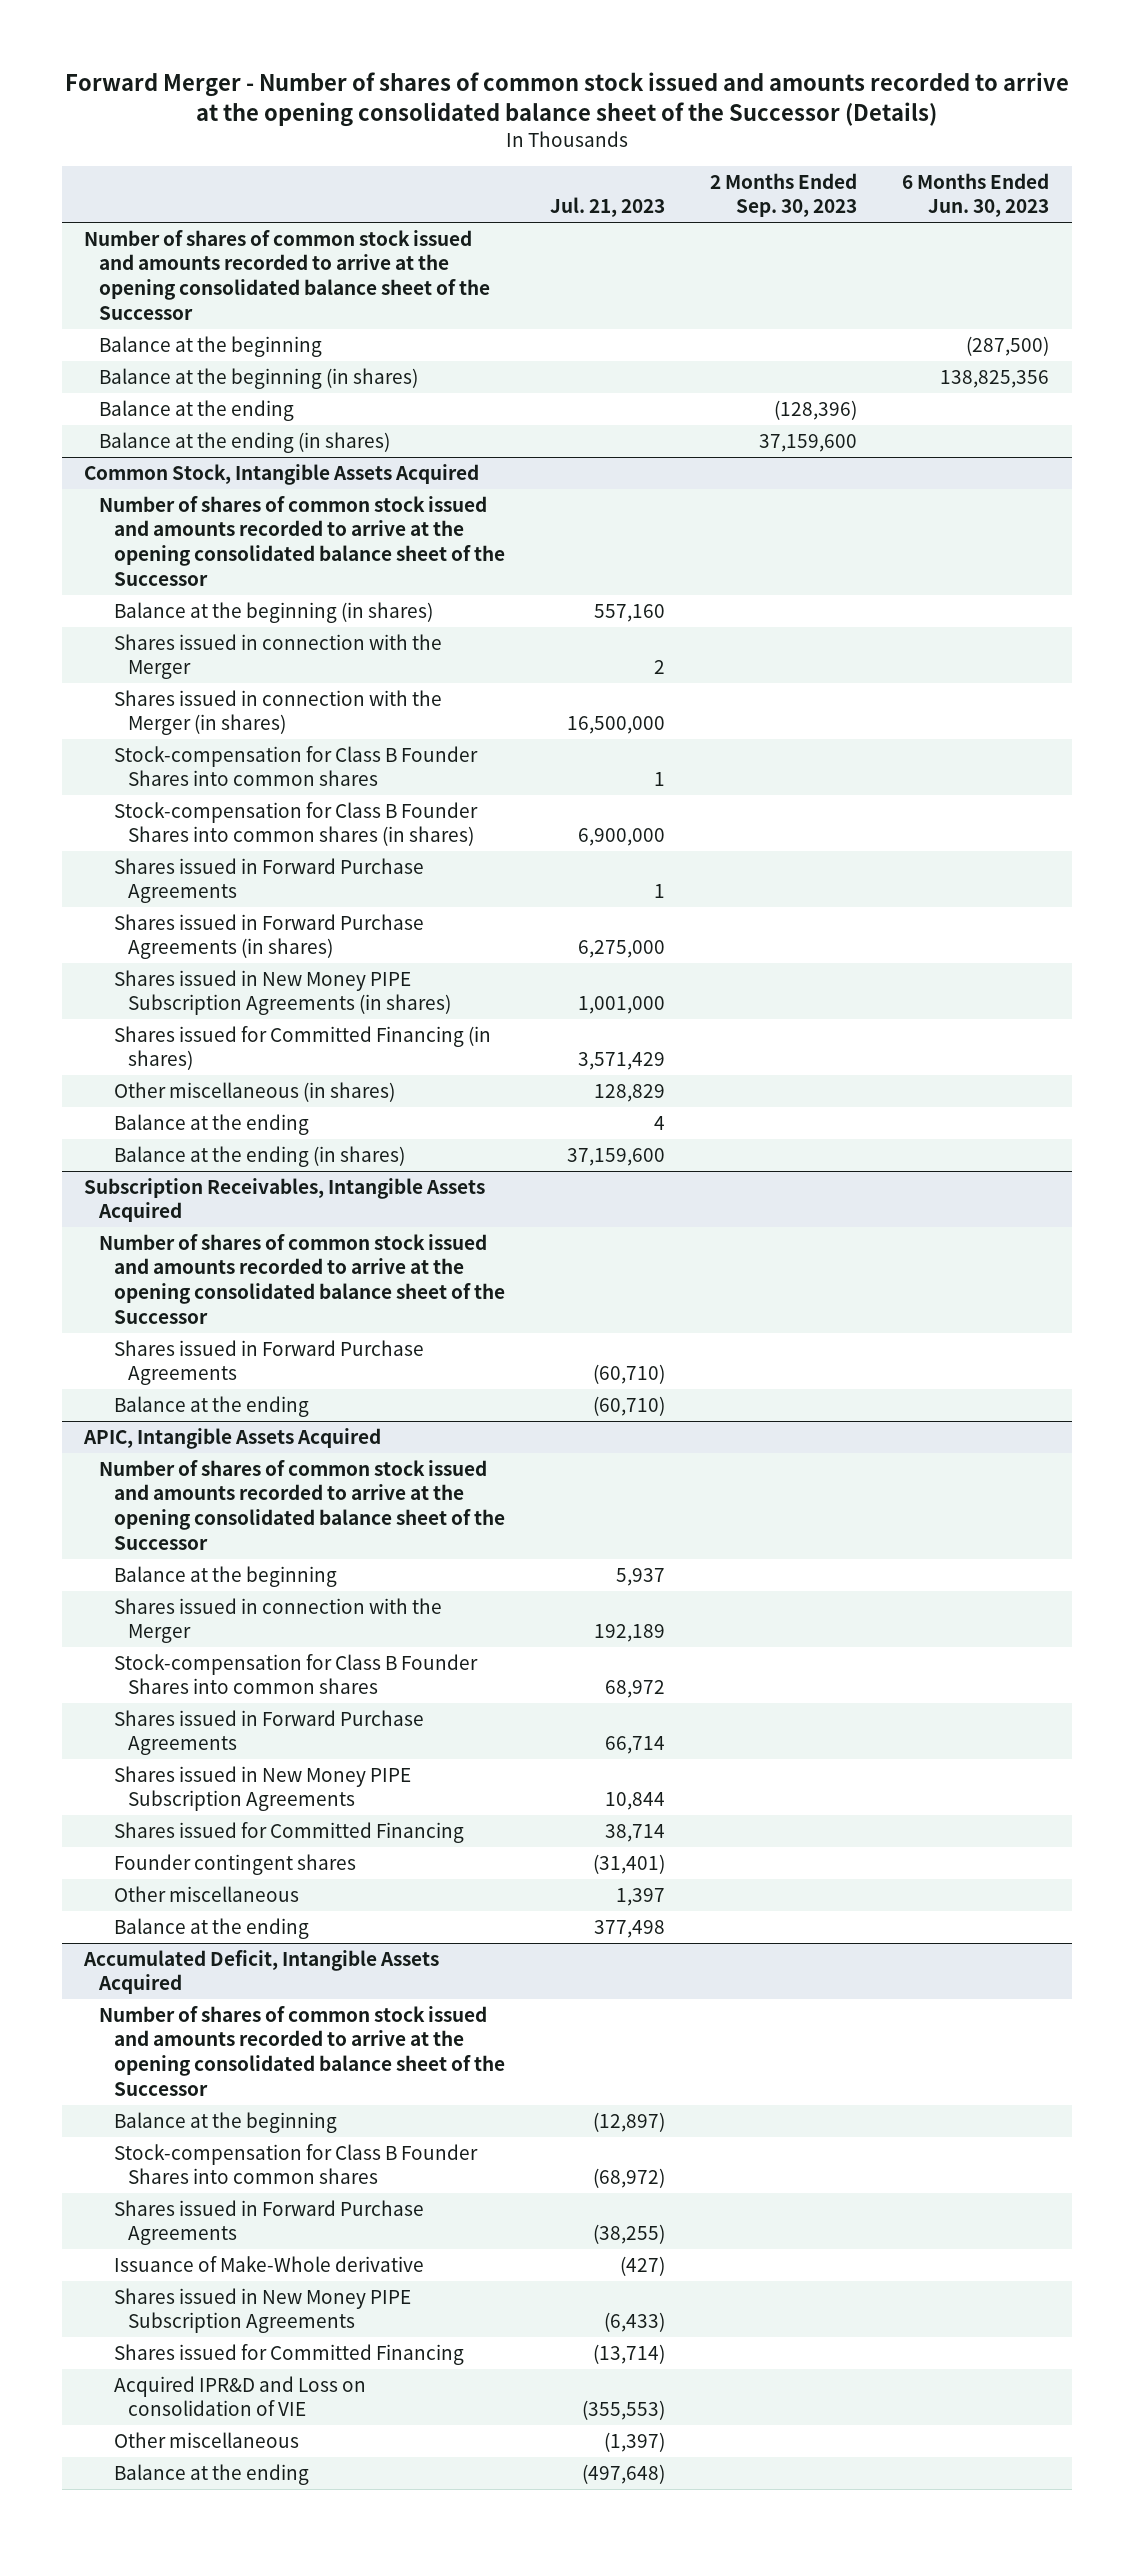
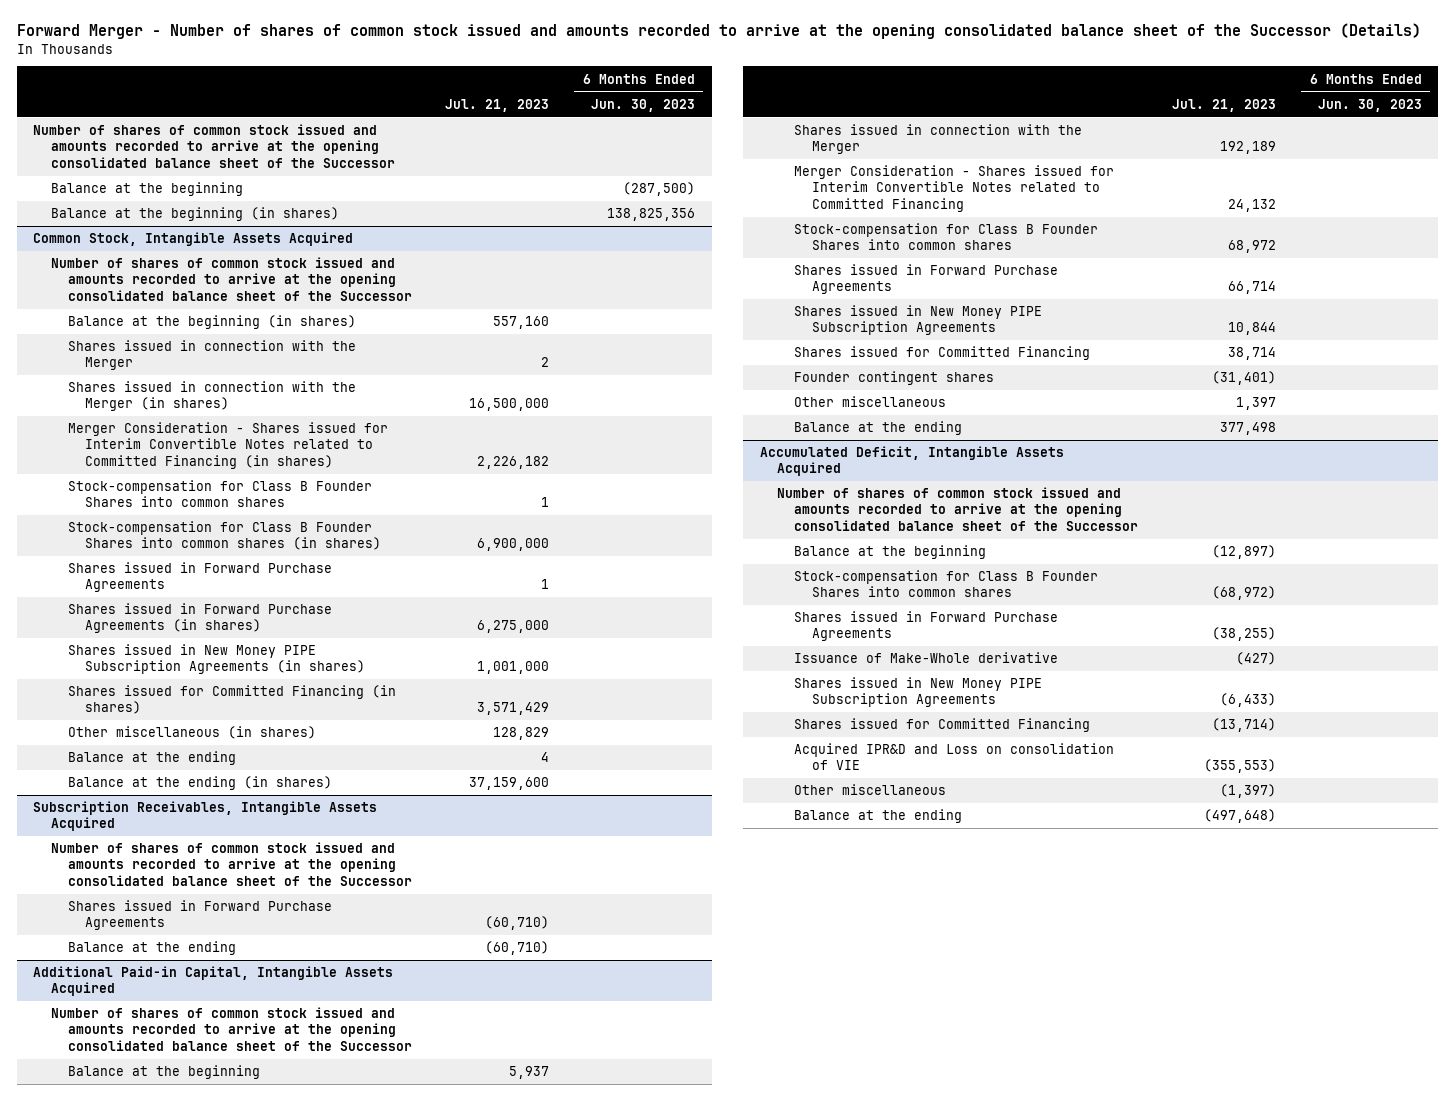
[709,172,857,218] 2 Months Ended Sep. 30, 2023 -> none
[98,399,294,421] Balance at the ending -> none
[98,431,390,453] Balance at the ending (in shares) -> none
none -> [67,422,388,469] Merger Consideration - Shares issued for Interim Convertible Notes related to Committed Financing (in shares)
[83,1427,382,1449] APIC, Intangible Assets Acquired -> none
none -> [33,966,394,997] Additional Paid-in Capital, Intangible Assets Acquired
none -> [794,165,1115,212] Merger Consideration - Shares issued for Interim Convertible Notes related to Committed Financing

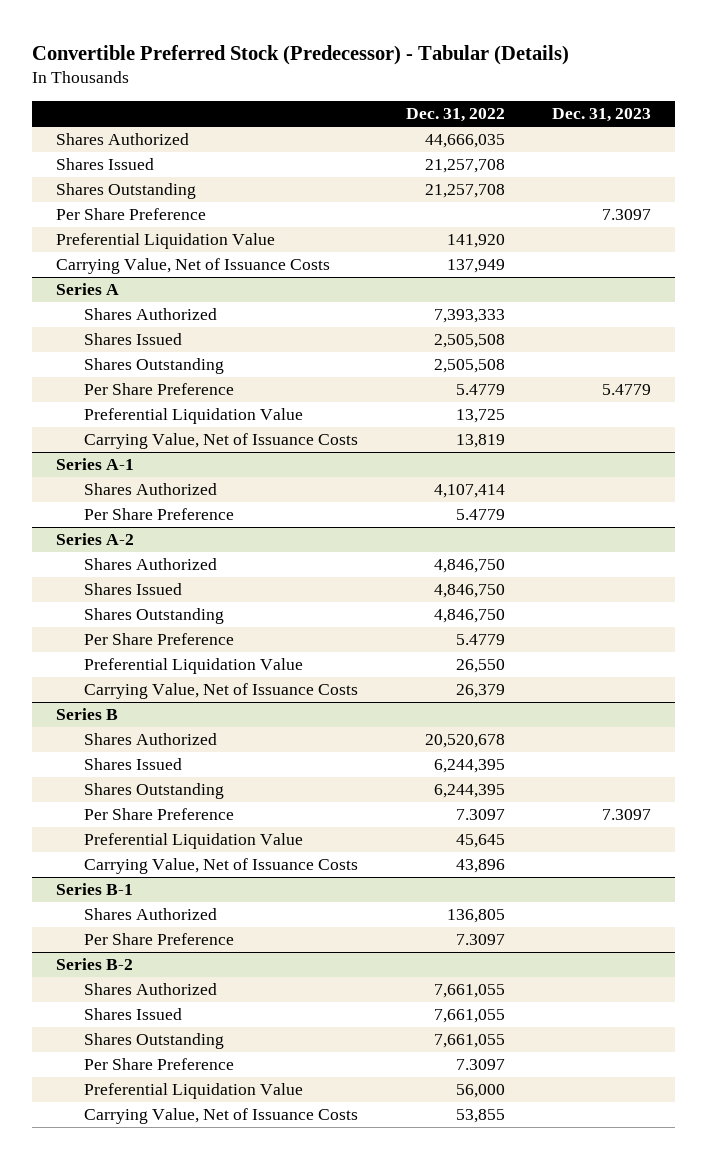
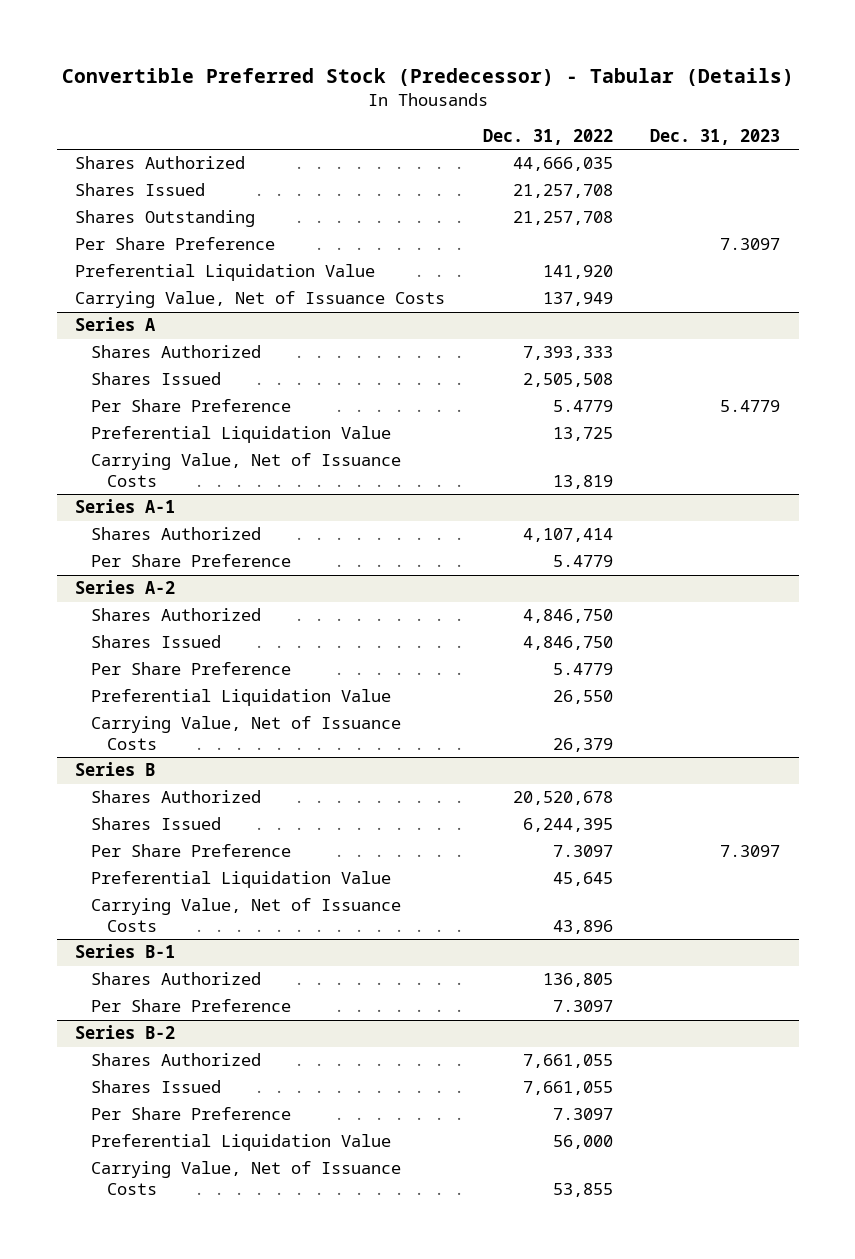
[83,358,224,375] Shares Outstanding -> none
[83,608,224,625] Shares Outstanding -> none
[83,783,224,800] Shares Outstanding -> none
[83,1033,224,1050] Shares Outstanding -> none

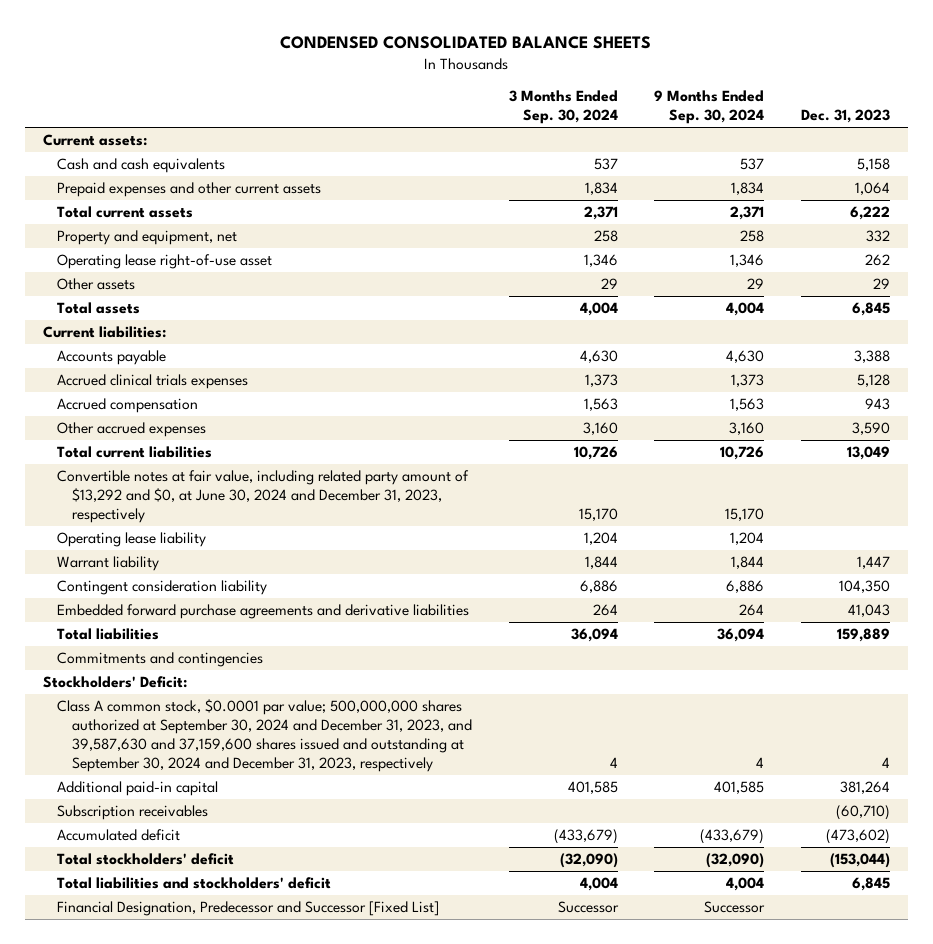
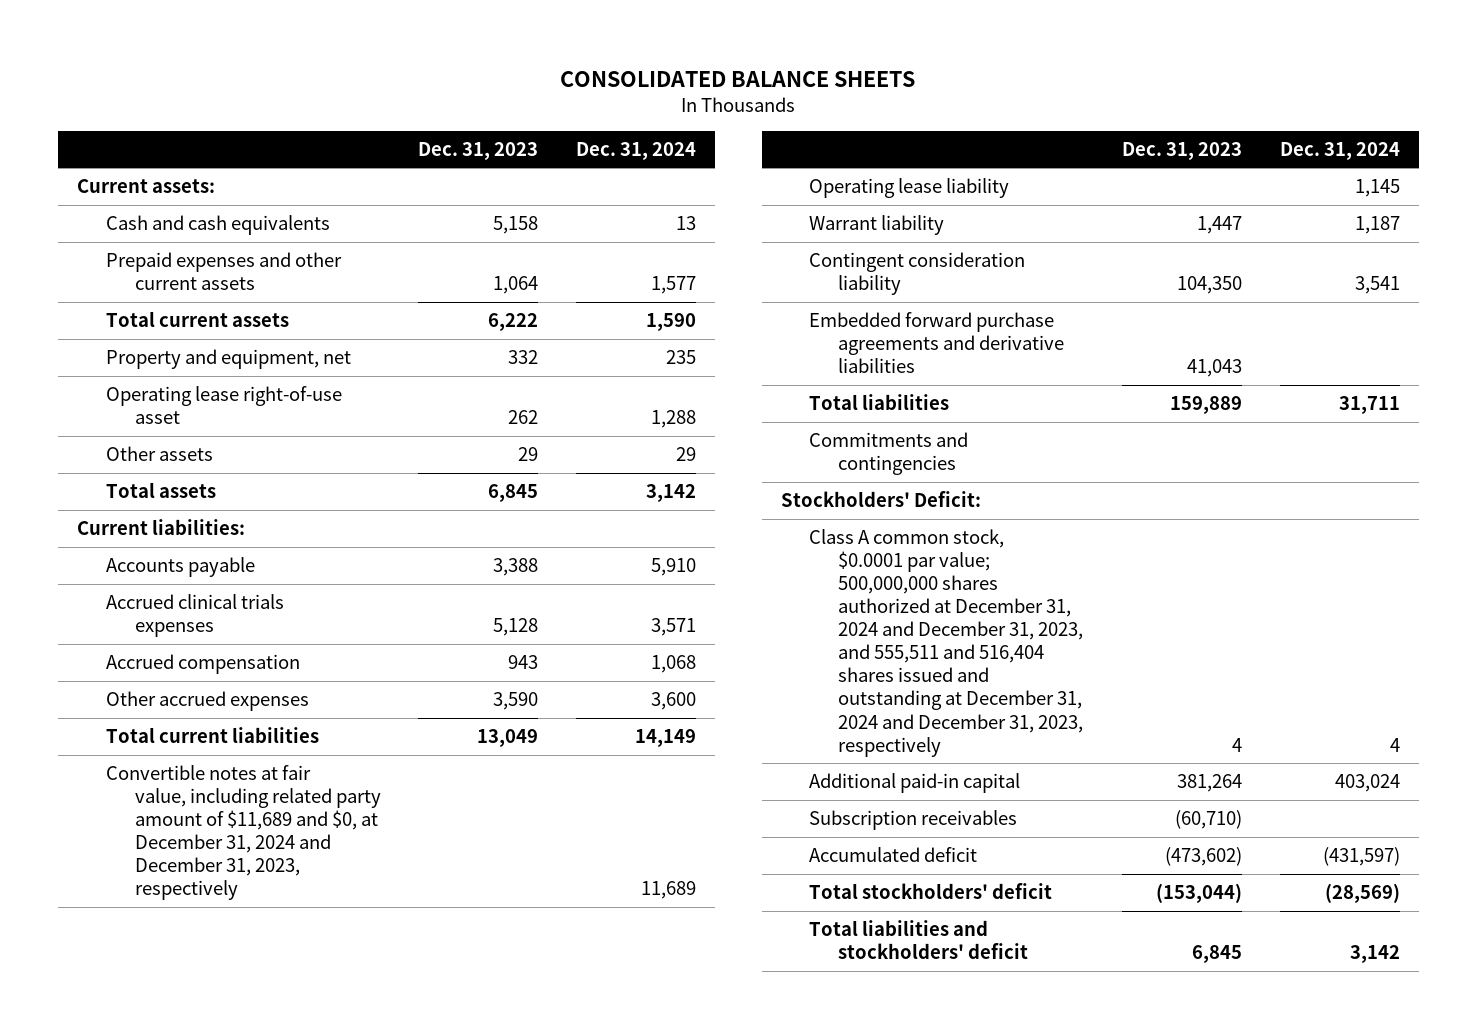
[280,36,652,50] CONDENSED CONSOLIDATED BALANCE SHEETS -> [560,71,916,88] CONSOLIDATED BALANCE SHEETS
[508,90,618,125] 3 Months Ended Sep. 30, 2024 -> none
[654,90,765,125] 9 Months Ended Sep. 30, 2024 -> none
none -> [576,142,697,161] Dec. 31, 2024
[57,470,470,523] Convertible notes at fair value, including related party amount of $13,292 and $0, at June 30, 2024 and December 31, 2023, respectively -> [105,765,381,901] Convertible notes at fair value, including related party amount of $11,689 and $0, at December 31, 2024 and December 31, 2023, respectively
[57,699,472,772] Class A common stock, $0.0001 par value; 500,000,000 shares authorized at September 30, 2024 and December 31, 2023, and 39,587,630 and 37,159,600 shares issued and outstanding at September 30, 2024 and December 31, 2023, respectively -> [809,529,1084,757] Class A common stock, $0.0001 par value; 500,000,000 shares authorized at December 31, 2024 and December 31, 2023, and 555,511 and 516,404 shares issued and outstanding at December 31, 2024 and December 31, 2023, respectively
[57,901,440,917] Financial Designation, Predecessor and Successor [Fixed List] -> none

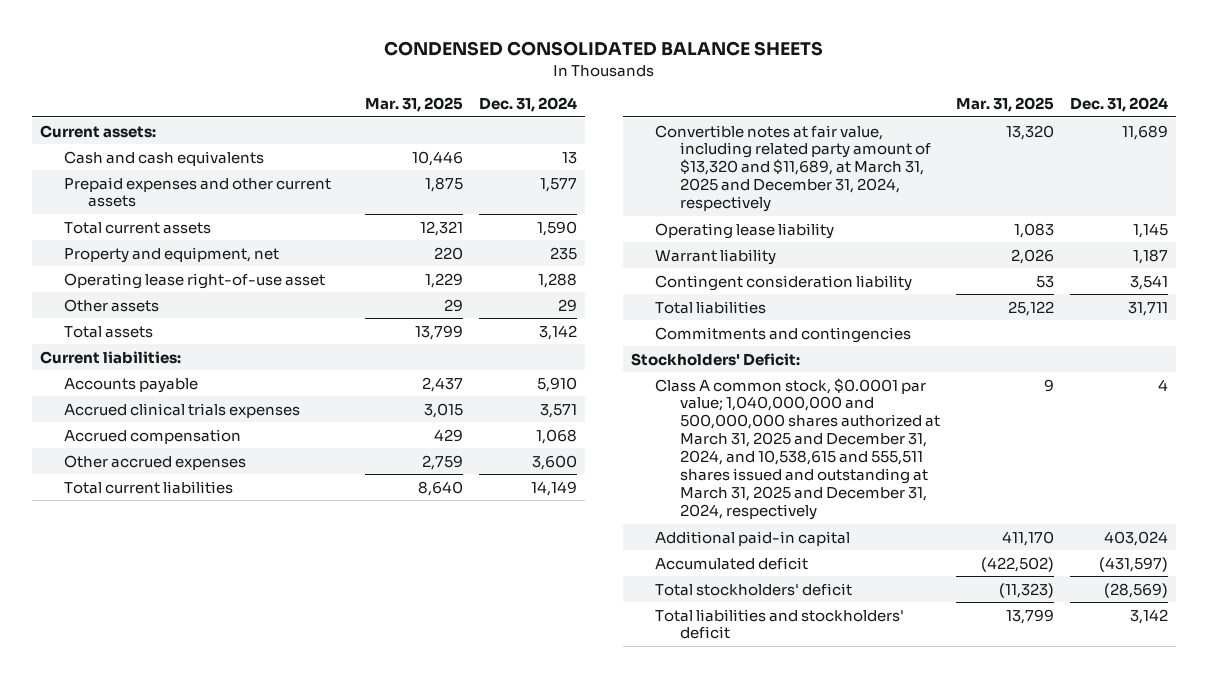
[560,71,916,88] CONSOLIDATED BALANCE SHEETS -> [383,41,823,57] CONDENSED CONSOLIDATED BALANCE SHEETS
[418,142,539,161] Dec. 31, 2023 -> none
none -> [364,97,463,113] Mar. 31, 2025
[105,765,381,901] Convertible notes at fair value, including related party amount of $11,689 and $0, at December 31, 2024 and December 31, 2023, respectively -> [655,124,931,213] Convertible notes at fair value, including related party amount of $13,320 and $11,689, at March 31, 2025 and December 31, 2024, respectively
[809,312,1065,374] Embedded forward purchase agreements and derivative liabilities -> none
[809,529,1084,757] Class A common stock, $0.0001 par value; 500,000,000 shares authorized at December 31, 2024 and December 31, 2023, and 555,511 and 516,404 shares issued and outstanding at December 31, 2024 and December 31, 2023, respectively -> [655,377,940,521] Class A common stock, $0.0001 par value; 1,040,000,000 and 500,000,000 shares authorized at March 31, 2025 and December 31, 2024, and 10,538,615 and 555,511 shares issued and outstanding at March 31, 2025 and December 31, 2024, respectively
[809,810,1018,831] Subscription receivables -> none

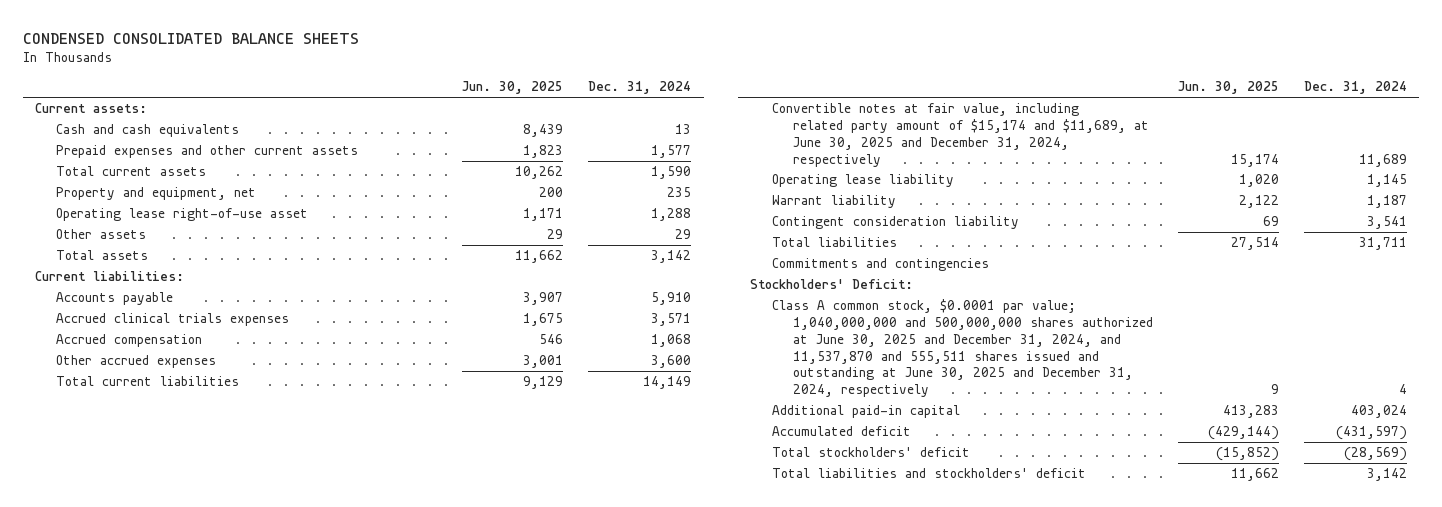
[364,97,463,113] Mar. 31, 2025 -> none
none -> [462,81,564,95] Jun. 30, 2025
[655,124,931,213] Convertible notes at fair value, including related party amount of $13,320 and $11,689, at March 31, 2025 and December 31, 2024, respectively -> [771,103,1149,167] Convertible notes at fair value, including related party amount of $15,174 and $11,689, at June 30, 2025 and December 31, 2024, respectively
[655,377,940,521] Class A common stock, $0.0001 par value; 1,040,000,000 and 500,000,000 shares authorized at March 31, 2025 and December 31, 2024, and 10,538,615 and 555,511 shares issued and outstanding at March 31, 2025 and December 31, 2024, respectively -> [771,299,1153,398] Class A common stock, $0.0001 par value; 1,040,000,000 and 500,000,000 shares authorized at June 30, 2025 and December 31, 2024, and 11,537,870 and 555,511 shares issued and outstanding at June 30, 2025 and December 31, 2024, respectively

